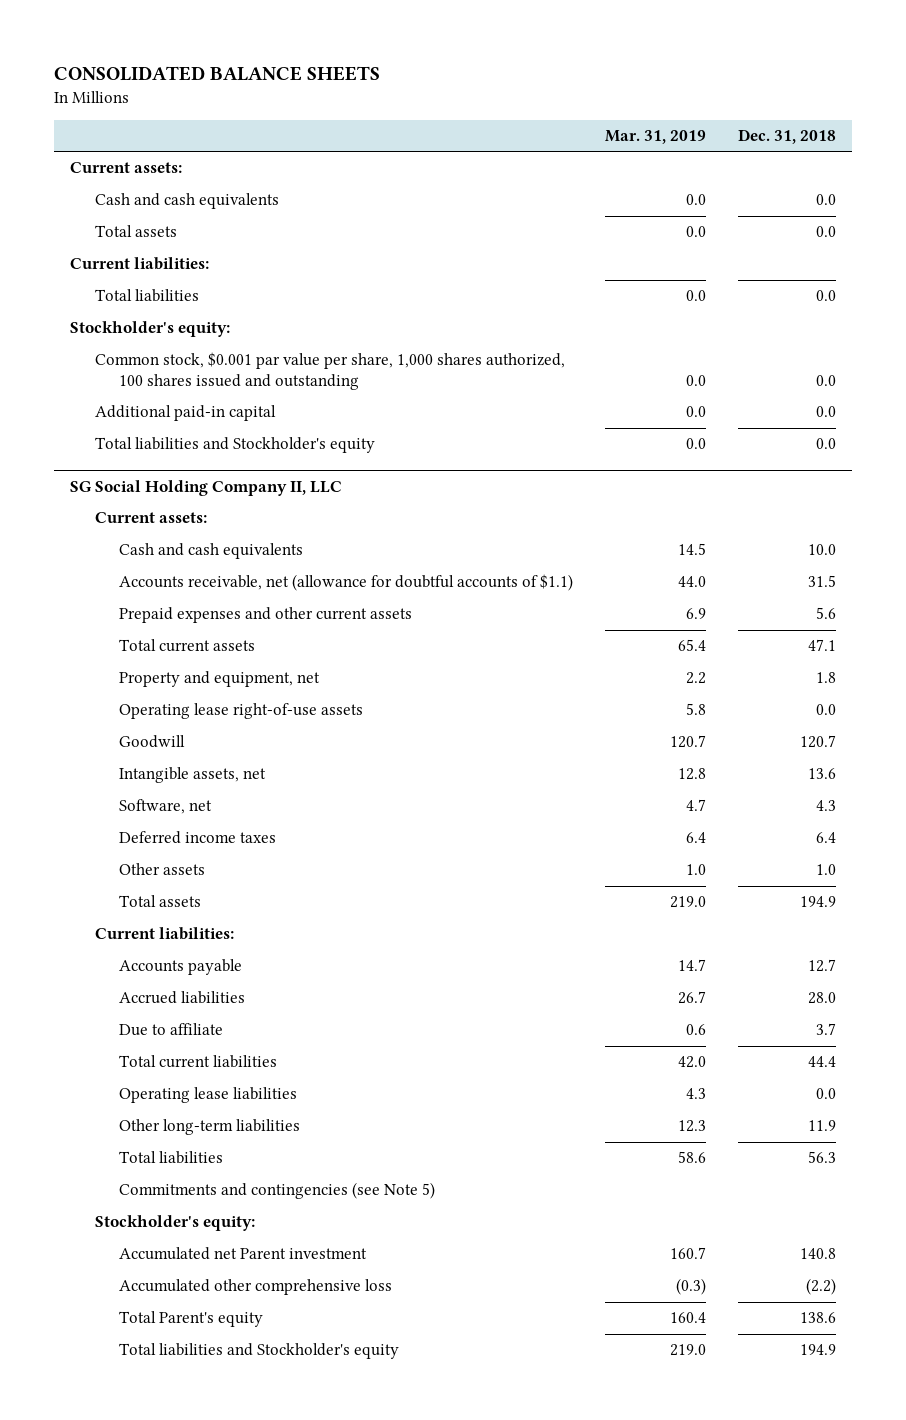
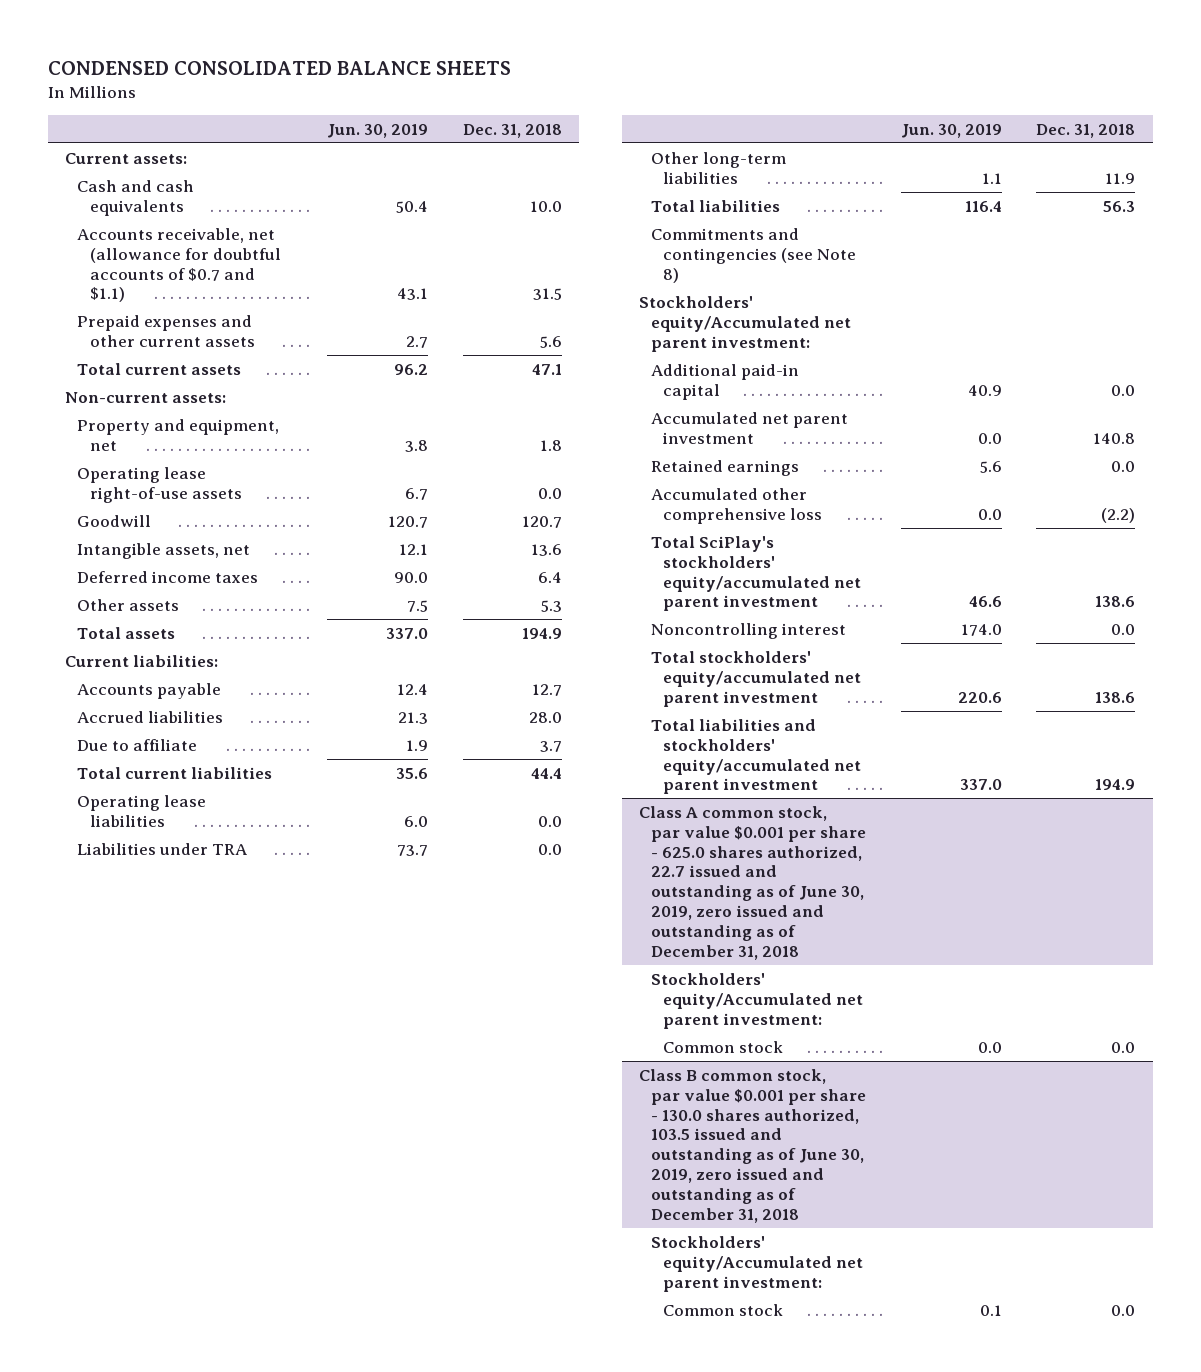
[53,66,380,82] CONSOLIDATED BALANCE SHEETS -> [47,60,511,75] CONDENSED CONSOLIDATED BALANCE SHEETS
[605,129,707,144] Mar. 31, 2019 -> none
none -> [326,123,428,138] Jun. 30, 2019
[94,193,279,210] Cash and cash equivalents -> none
[94,225,177,238] Total assets -> none
[69,257,209,271] Current liabilities: -> none
[94,289,199,303] Total liabilities -> none
[69,321,230,338] Stockholder's equity: -> none
[94,352,565,390] Common stock, $0.001 par value per share, 1,000 shares authorized, 100 shares issued and outstanding -> none
[94,437,375,454] Total liabilities and Stockholder's equity -> none
[69,479,342,496] SG Social Holding Company II, LLC -> none
[94,512,207,524] Current assets: -> none
[119,574,574,592] Accounts receivable, net (allowance for doubtful accounts of $1.1) -> [77,227,281,303] Accounts receivable, net (allowance for doubtful accounts of $0.7 and $1.1)
none -> [65,391,227,403] Non-current assets:
[119,799,213,815] Software, net -> none
[816,864,837,876] 1.0 -> [540,599,562,612] 5.3
none -> [77,842,248,855] Liabilities under TRA
[119,1182,436,1200] Commitments and contingencies (see Note 5) -> [651,227,857,283] Commitments and contingencies (see Note 8)
[94,1215,255,1232] Stockholder's equity: -> [639,295,852,352] Stockholders' equity/Accumulated net parent investment:
[94,405,276,422] Additional paid-in capital -> [651,363,800,400] Additional paid-in capital
[119,1247,368,1261] Accumulated net Parent investment -> [651,411,849,444] Accumulated net parent investment
none -> [651,459,800,476] Retained earnings
[119,1311,264,1328] Total Parent's equity -> [651,535,862,612] Total SciPlay's stockholders' equity/accumulated net parent investment
none -> [651,622,847,639] Noncontrolling interest
none -> [651,650,862,707] Total stockholders' equity/accumulated net parent investment
[119,1343,400,1360] Total liabilities and Stockholder's equity -> [651,718,862,795] Total liabilities and stockholders' equity/accumulated net parent investment
none -> [639,805,867,960] Class A common stock, par value $0.001 per share - 625.0 shares authorized, 22.7 issued and outstanding as of June 30, 2019, zero issued and outstanding as of December 31, 2018
none -> [651,972,864,1029] Stockholders' equity/Accumulated net parent investment:
none -> [663,1040,784,1053] Common stock
none -> [639,1068,867,1223] Class B common stock, par value $0.001 per share - 130.0 shares authorized, 103.5 issued and outstanding as of June 30, 2019, zero issued and outstanding as of December 31, 2018
none -> [651,1235,864,1292] Stockholders' equity/Accumulated net parent investment:
none -> [663,1303,784,1316] Common stock

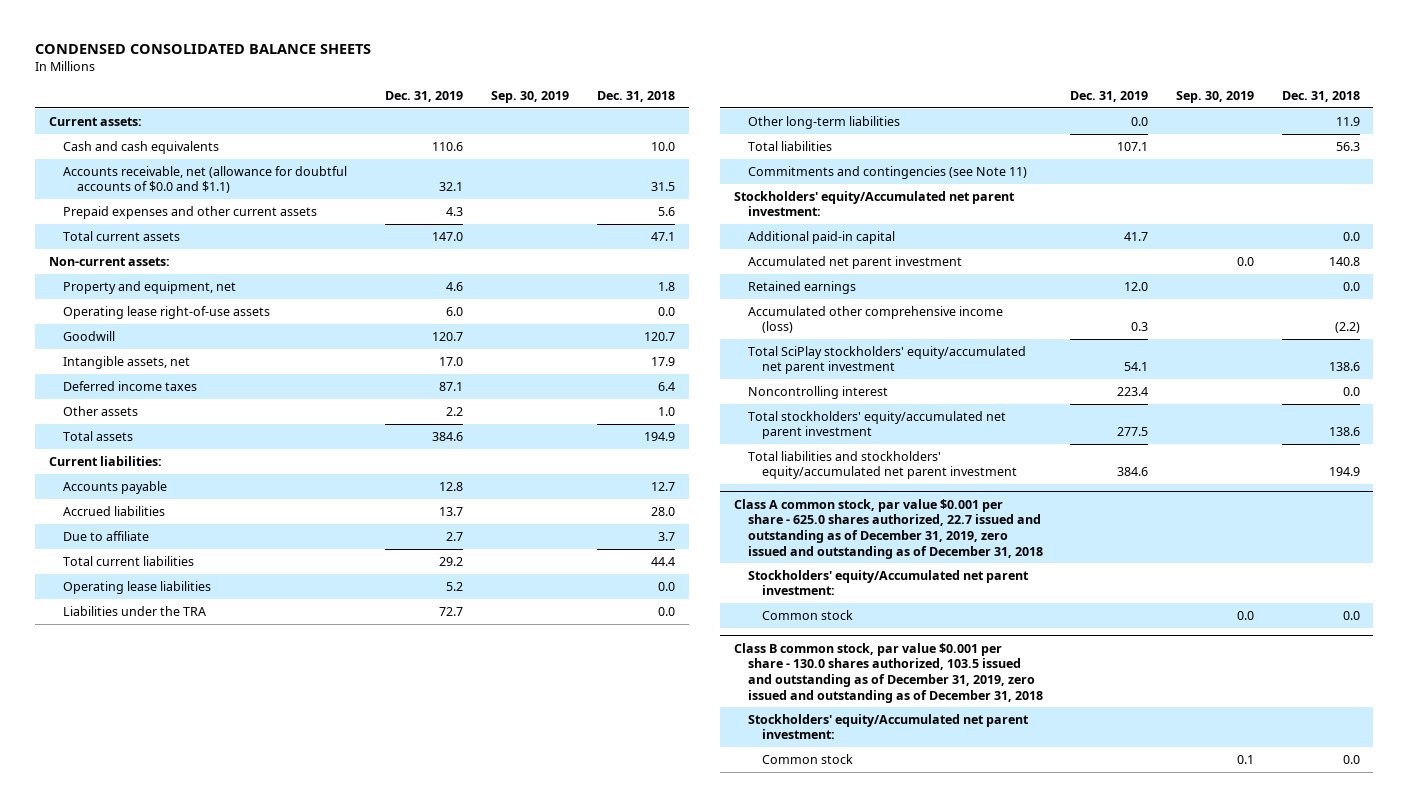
[326,123,428,138] Jun. 30, 2019 -> none
none -> [385,91,464,103] Dec. 31, 2019
none -> [491,91,570,104] Sep. 30, 2019
[77,227,281,303] Accounts receivable, net (allowance for doubtful accounts of $0.7 and $1.1) -> [62,165,347,194] Accounts receivable, net (allowance for doubtful accounts of $0.0 and $1.1)
[530,543,562,556] 13.6 -> [650,356,675,366] 17.9
[540,599,562,612] 5.3 -> [657,406,675,416] 1.0
[77,842,248,855] Liabilities under TRA -> [62,605,206,616] Liabilities under the TRA
[651,227,857,283] Commitments and contingencies (see Note 8) -> [747,165,1027,179] Commitments and contingencies (see Note 11)
[651,487,823,524] Accumulated other comprehensive loss -> [747,305,1003,334] Accumulated other comprehensive income (loss)
[651,535,862,612] Total SciPlay's stockholders' equity/accumulated net parent investment -> [747,345,1026,375] Total SciPlay stockholders' equity/accumulated net parent investment
[639,805,867,960] Class A common stock, par value $0.001 per share - 625.0 shares authorized, 22.7 issued and outstanding as of June 30, 2019, zero issued and outstanding as of December 31, 2018 -> [733,498,1043,559] Class A common stock, par value $0.001 per share - 625.0 shares authorized, 22.7 issued and outstanding as of December 31, 2019, zero issued and outstanding as of December 31, 2018
[639,1068,867,1223] Class B common stock, par value $0.001 per share - 130.0 shares authorized, 103.5 issued and outstanding as of June 30, 2019, zero issued and outstanding as of December 31, 2018 -> [733,642,1043,703] Class B common stock, par value $0.001 per share - 130.0 shares authorized, 103.5 issued and outstanding as of December 31, 2019, zero issued and outstanding as of December 31, 2018

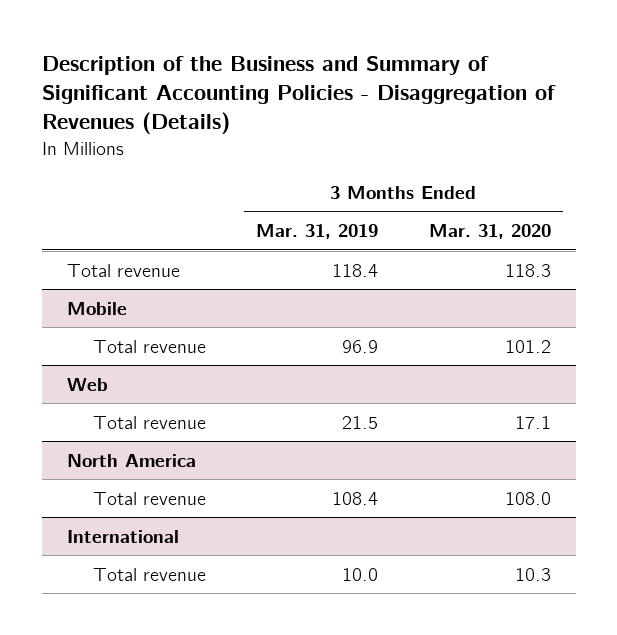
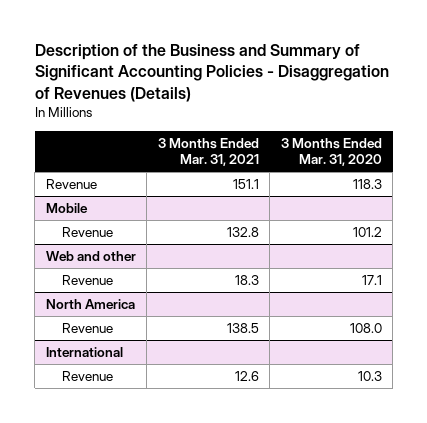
[256,224,379,240] Mar. 31, 2019 -> none
none -> [157,137,259,167] 3 Months Ended Mar. 31, 2021
[66,263,180,277] Total revenue -> [45,178,97,189] Revenue
[92,339,206,353] Total revenue -> [62,226,114,237] Revenue
[66,377,108,391] Web -> [45,250,136,261] Web and other
[92,415,206,429] Total revenue -> [62,274,114,285] Revenue
[92,491,206,505] Total revenue -> [62,322,114,333] Revenue
[92,567,206,581] Total revenue -> [62,370,114,381] Revenue

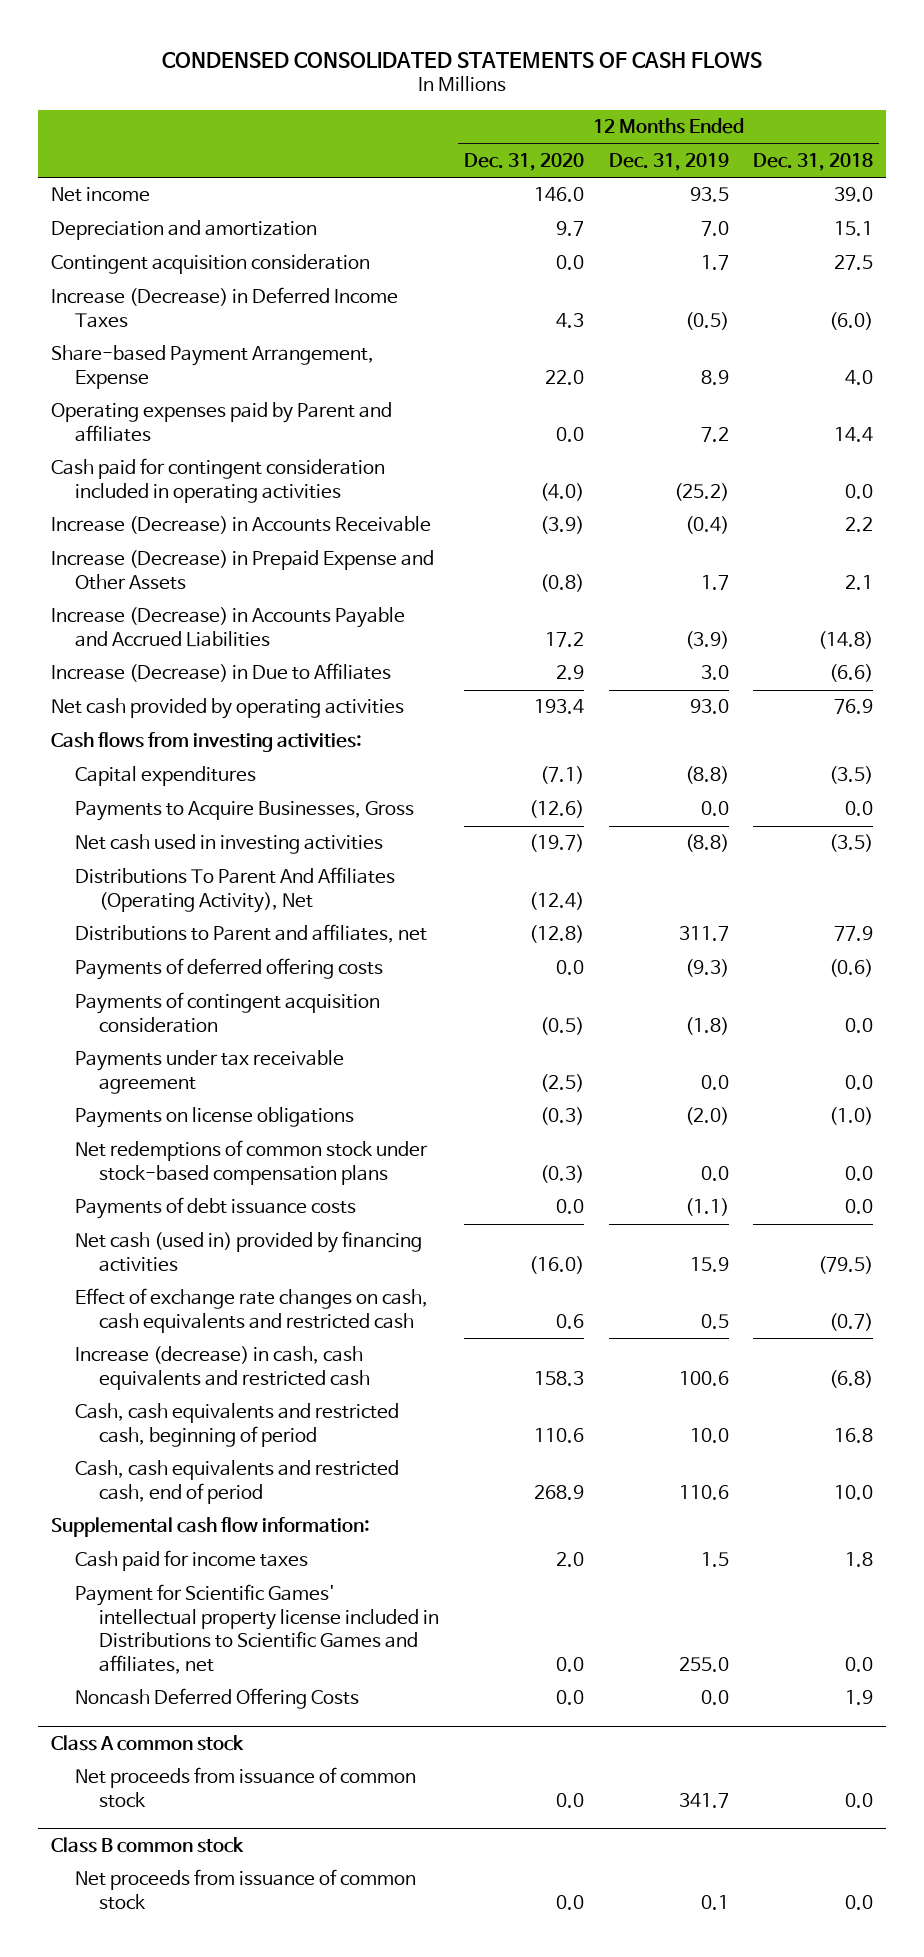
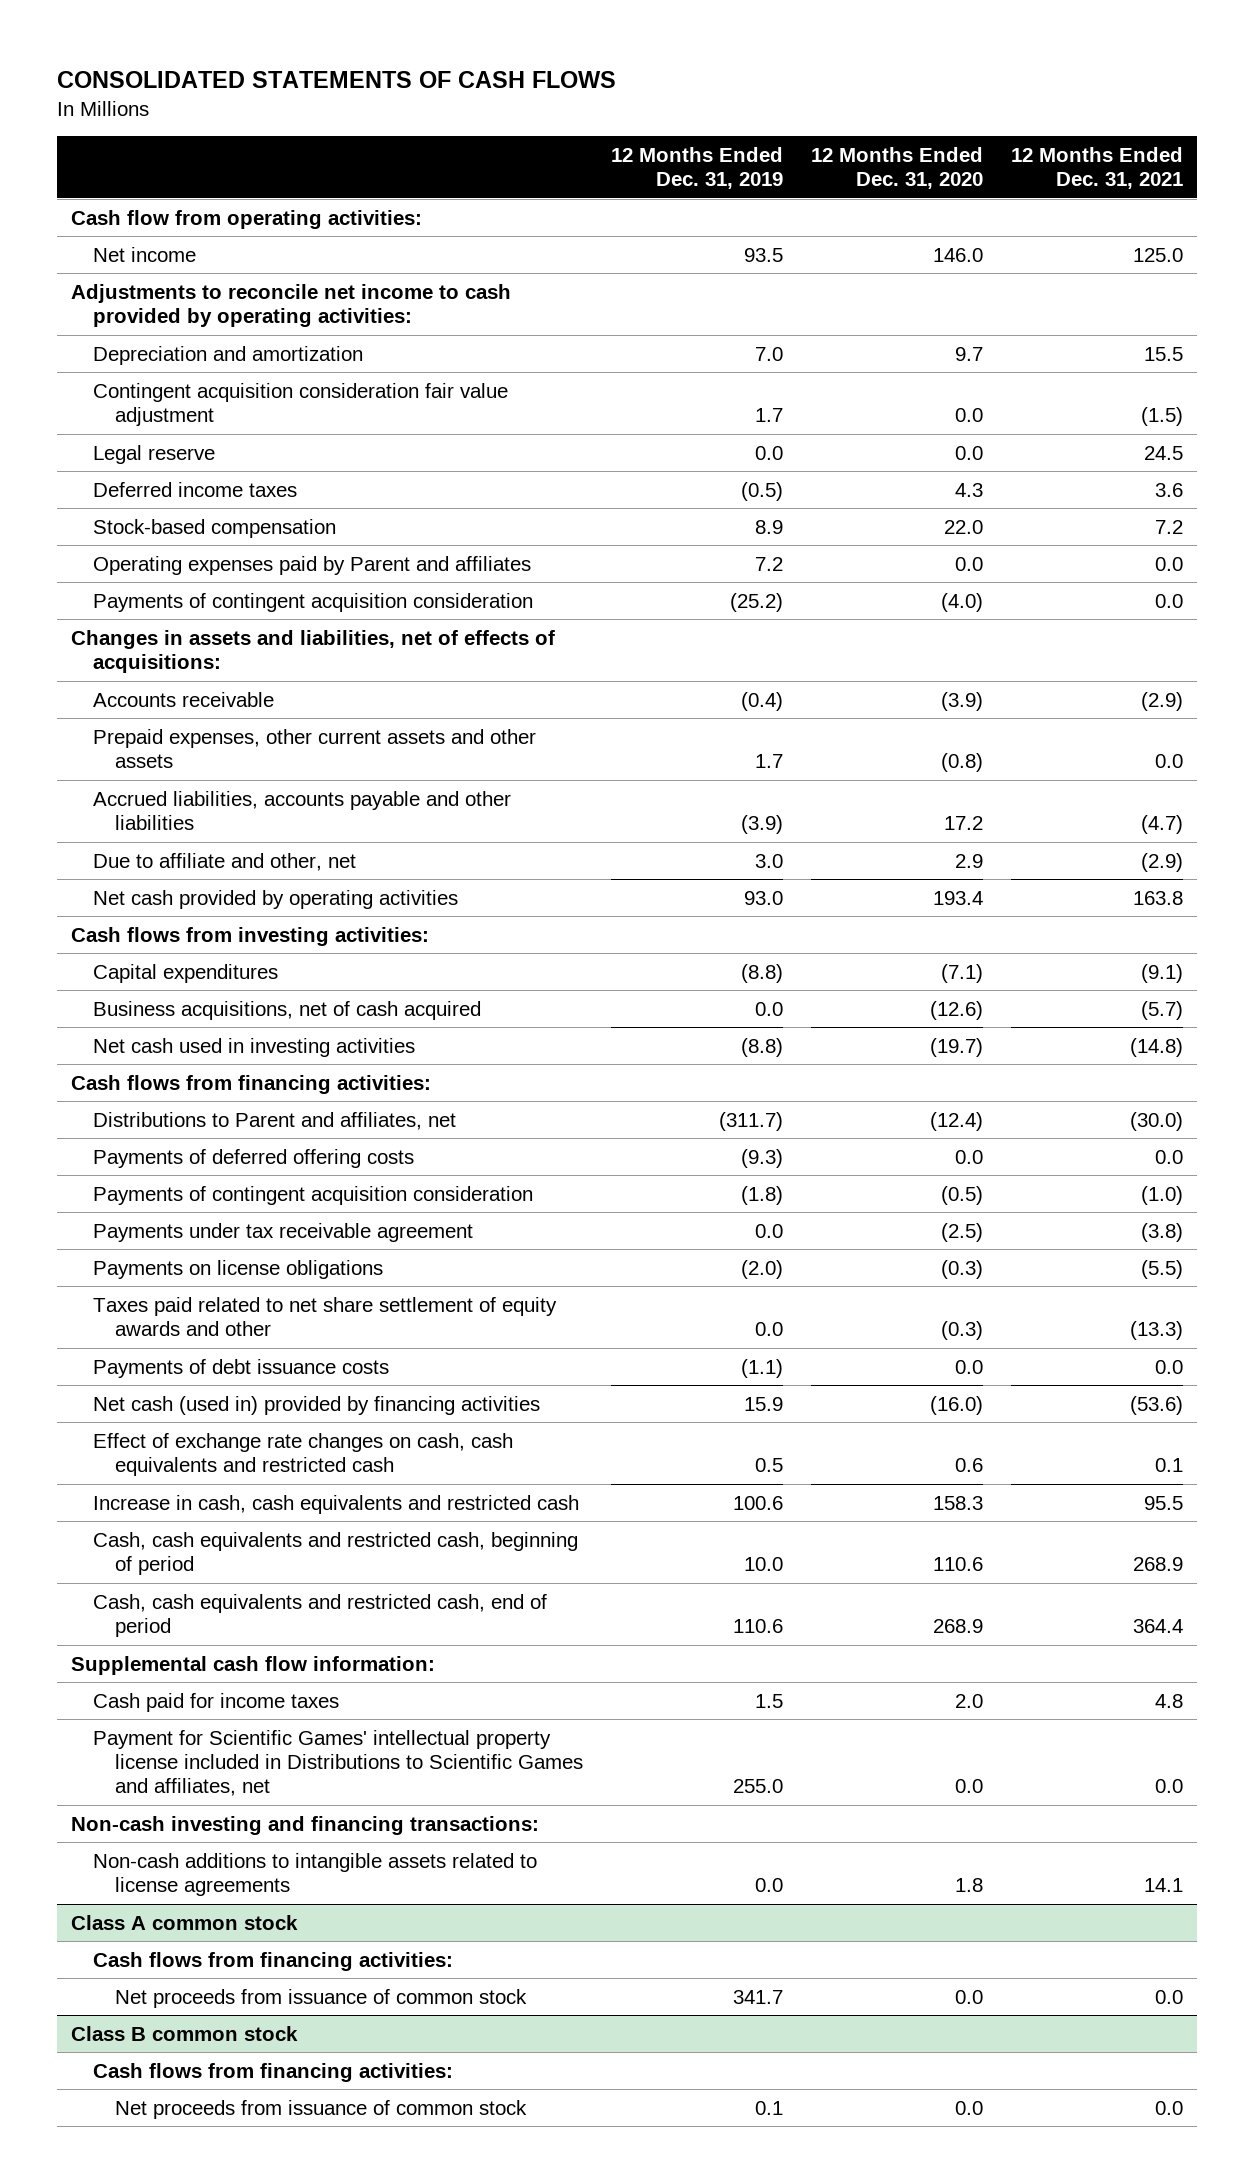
[162,51,763,68] CONDENSED CONSOLIDATED STATEMENTS OF CASH FLOWS -> [56,71,616,89] CONSOLIDATED STATEMENTS OF CASH FLOWS
[753,152,874,171] Dec. 31, 2018 -> none
none -> [1011,146,1184,189] 12 Months Ended Dec. 31, 2021
none -> [70,209,422,229] Cash flow from operating activities:
none -> [70,283,511,328] Adjustments to reconcile net income to cash provided by operating activities:
[50,254,370,275] Contingent acquisition consideration -> [92,382,508,427] Contingent acquisition consideration fair value adjustment
none -> [92,444,215,464] Legal reserve
[50,287,398,328] Increase (Decrease) in Deferred Income Taxes -> [92,481,297,497] Deferred income taxes
[50,345,374,389] Share-based Payment Arrangement, Expense -> [92,518,336,538] Stock-based compensation
[50,458,385,503] Cash paid for contingent consideration included in operating activities -> [92,592,533,612] Payments of contingent acquisition consideration
none -> [70,629,555,674] Changes in assets and liabilities, net of effects of acquisitions:
[50,516,431,535] Increase (Decrease) in Accounts Receivable -> [92,691,274,707] Accounts receivable
[50,550,434,590] Increase (Decrease) in Prepaid Expense and Other Assets -> [92,728,536,769] Prepaid expenses, other current assets and other assets
[50,607,405,647] Increase (Decrease) in Accounts Payable and Accrued Liabilities -> [92,790,511,831] Accrued liabilities, accounts payable and other liabilities
[50,663,391,683] Increase (Decrease) in Due to Affiliates -> [92,852,356,871] Due to affiliate and other, net
[74,801,414,822] Payments to Acquire Businesses, Gross -> [92,1000,481,1020] Business acquisitions, net of cash acquired
[74,867,395,913] Distributions To Parent And Affiliates (Operating Activity), Net -> none
none -> [70,1074,431,1094] Cash flows from financing activities:
[528,925,584,944] (12.8) -> [930,1111,984,1131] (12.4)
[678,926,729,942] 311.7 -> [718,1111,783,1131] (311.7)
[74,1140,428,1185] Net redemptions of common stock under stock-based compensation plans -> none
none -> [92,1296,557,1337] Taxes paid related to net share settlement of equity awards and other
[74,1346,370,1390] Increase (decrease) in cash, cash equivalents and restricted cash -> [92,1494,579,1514] Increase in cash, cash equivalents and restricted cash
[74,1688,359,1710] Noncash Deferred Offering Costs -> none
none -> [70,1815,539,1835] Non-cash investing and financing transactions:
none -> [92,1852,537,1897] Non-cash additions to intangible assets related to license agreements
none -> [92,1951,453,1971] Cash flows from financing activities:
none -> [92,2062,453,2082] Cash flows from financing activities:

